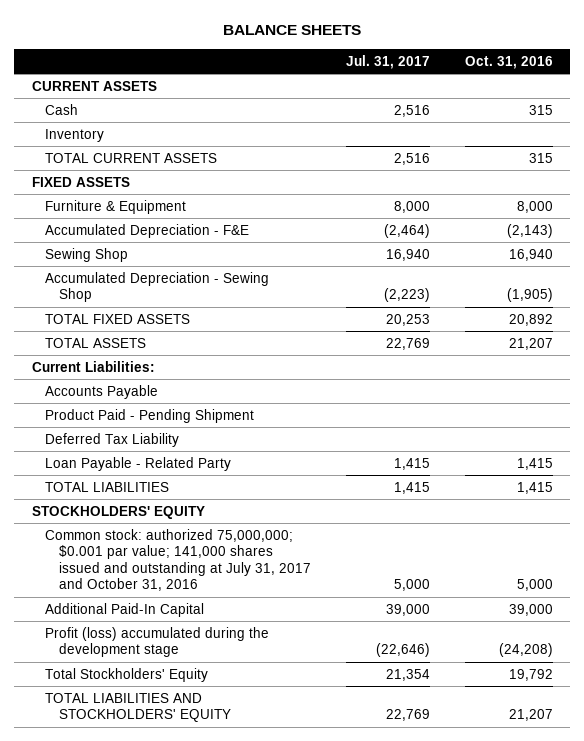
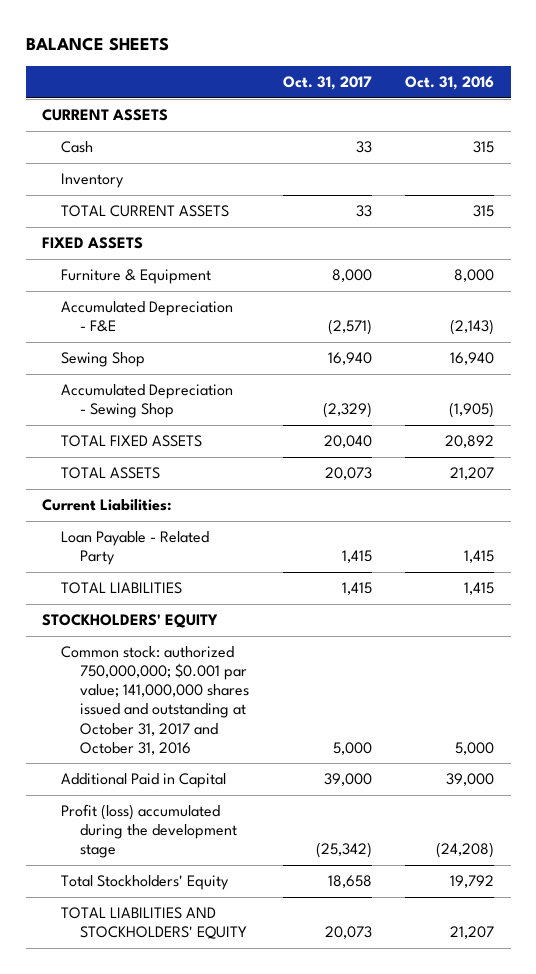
[345,54,430,69] Jul. 31, 2017 -> none
none -> [282,76,372,91] Oct. 31, 2017
[45,384,159,399] Accounts Payable -> none
[45,408,255,423] Product Paid - Pending Shipment -> none
[45,432,180,447] Deferred Tax Liability -> none
[45,528,312,591] Common stock: authorized 75,000,000; $0.001 par value; 141,000 shares issued and outstanding at July 31, 2017 and October 31, 2016 -> [61,646,250,755] Common stock: authorized 750,000,000; $0.001 par value; 141,000,000 shares issued and outstanding at October 31, 2017 and October 31, 2016
[45,602,205,617] Additional Paid-In Capital -> [61,773,227,789] Additional Paid in Capital

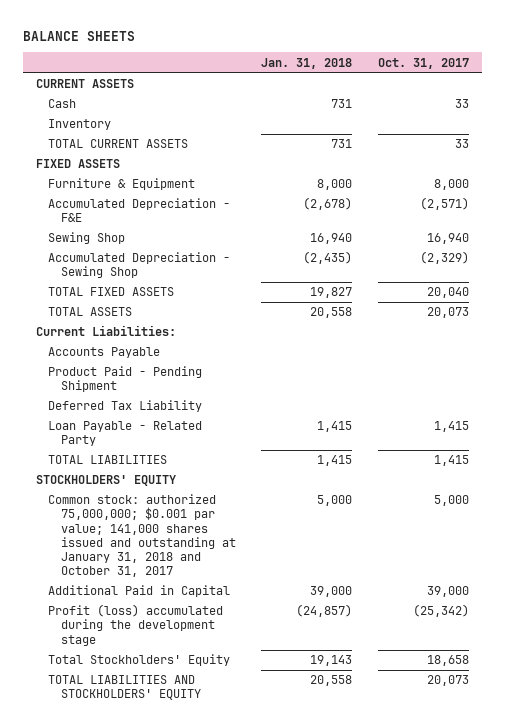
[404,76,494,91] Oct. 31, 2016 -> none
none -> [261,57,353,69] Jan. 31, 2018
none -> [48,347,161,359] Accounts Payable
none -> [48,366,203,393] Product Paid - Pending Shipment
none -> [48,400,203,413] Deferred Tax Liability
[61,646,250,755] Common stock: authorized 750,000,000; $0.001 par value; 141,000,000 shares issued and outstanding at October 31, 2017 and October 31, 2016 -> [48,494,236,578] Common stock: authorized 75,000,000; $0.001 par value; 141,000 shares issued and outstanding at January 31, 2018 and October 31, 2017

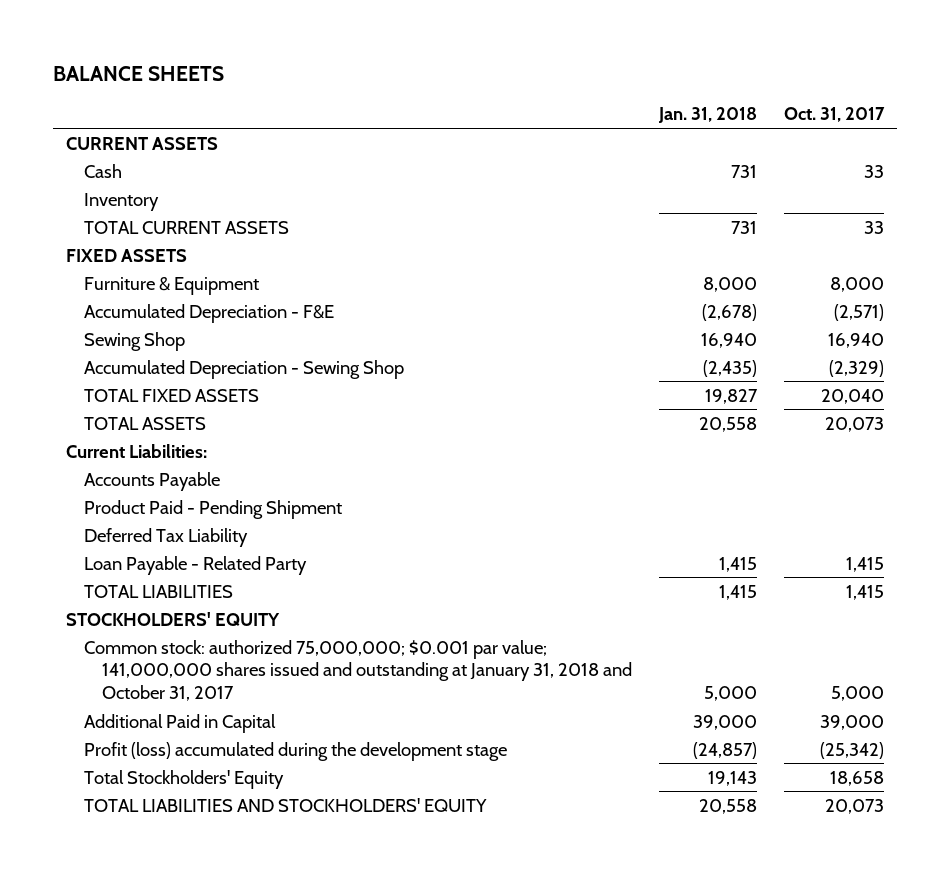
[48,494,236,578] Common stock: authorized 75,000,000; $0.001 par value; 141,000 shares issued and outstanding at January 31, 2018 and October 31, 2017 -> [83,639,632,702] Common stock: authorized 75,000,000; $0.001 par value; 141,000,000 shares issued and outstanding at January 31, 2018 and October 31, 2017

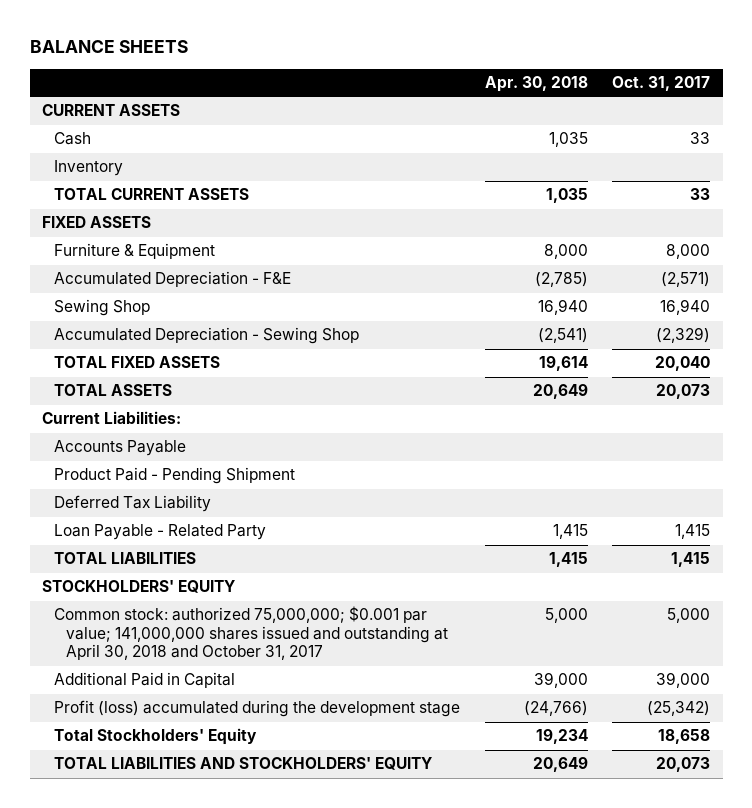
[657,107,757,124] Jan. 31, 2018 -> none
none -> [484,76,588,93] Apr. 30, 2018
[83,639,632,702] Common stock: authorized 75,000,000; $0.001 par value; 141,000,000 shares issued and outstanding at January 31, 2018 and October 31, 2017 -> [54,606,449,661] Common stock: authorized 75,000,000; $0.001 par value; 141,000,000 shares issued and outstanding at April 30, 2018 and October 31, 2017

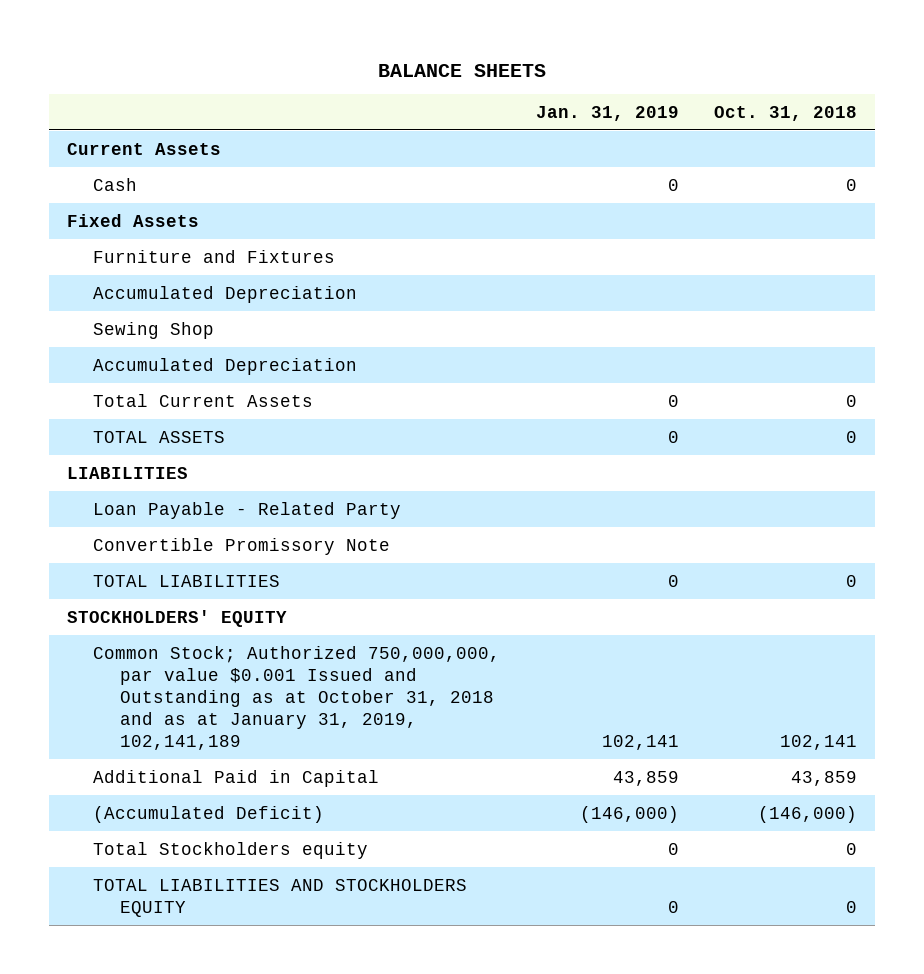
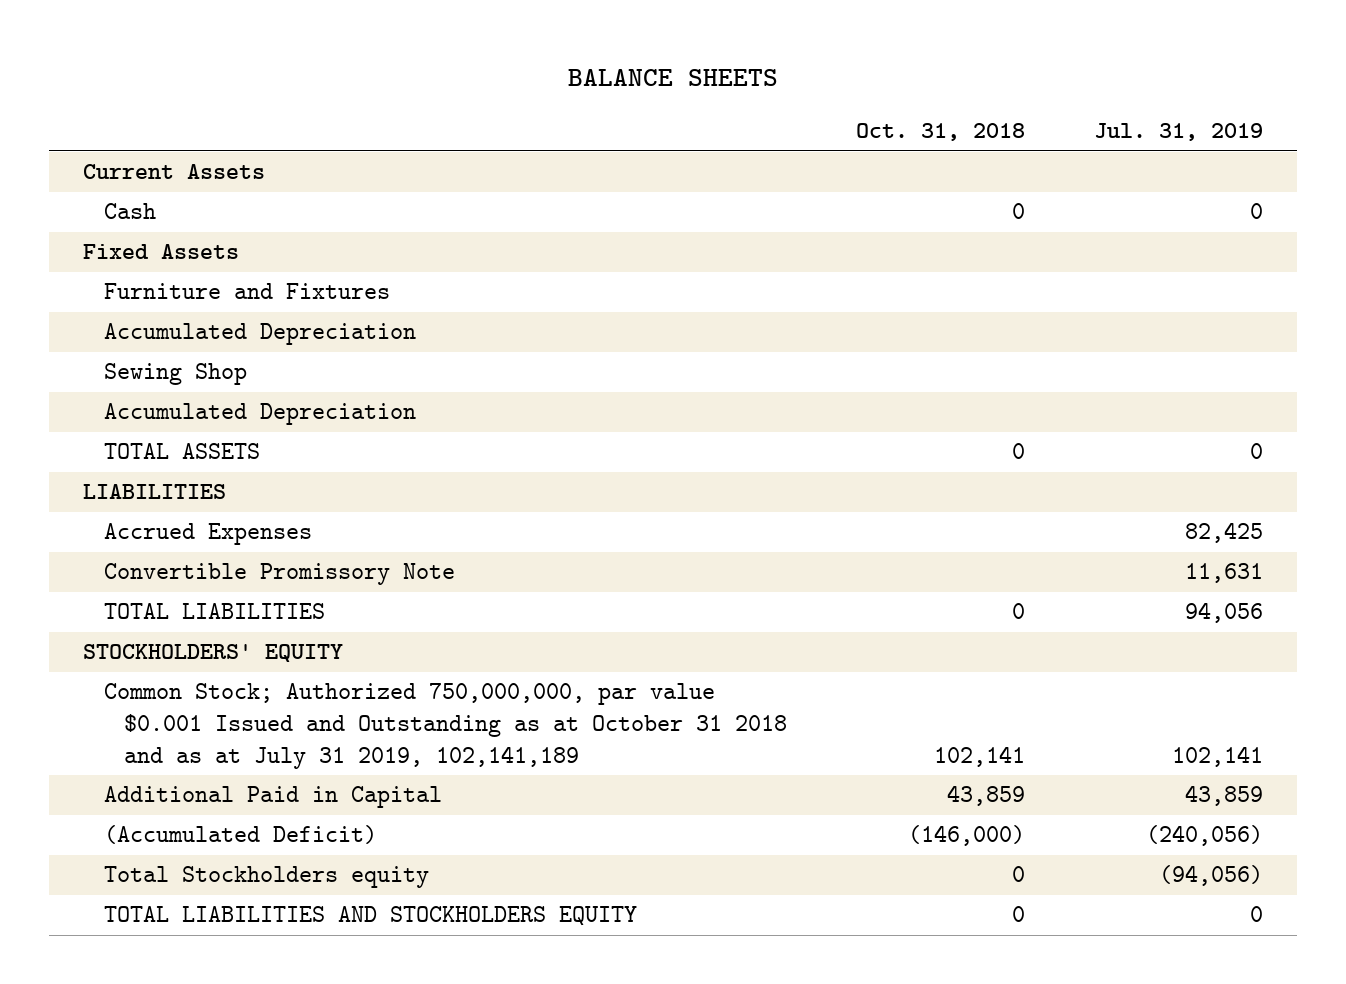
[535,105,679,121] Jan. 31, 2019 -> none
none -> [1093,123,1263,142] Jul. 31, 2019
[93,393,314,407] Total Current Assets -> none
[93,501,402,519] Loan Payable - Related Party -> none
none -> [103,523,312,546] Accrued Expenses
[93,645,501,751] Common Stock; Authorized 750,000,000, par value $0.001 Issued and Outstanding as at October 31, 2018 and as at January 31, 2019, 102,141,189 -> [103,683,788,770] Common Stock; Authorized 750,000,000, par value $0.001 Issued and Outstanding as at October 31 2018 and as at July 31 2019, 102,141,189

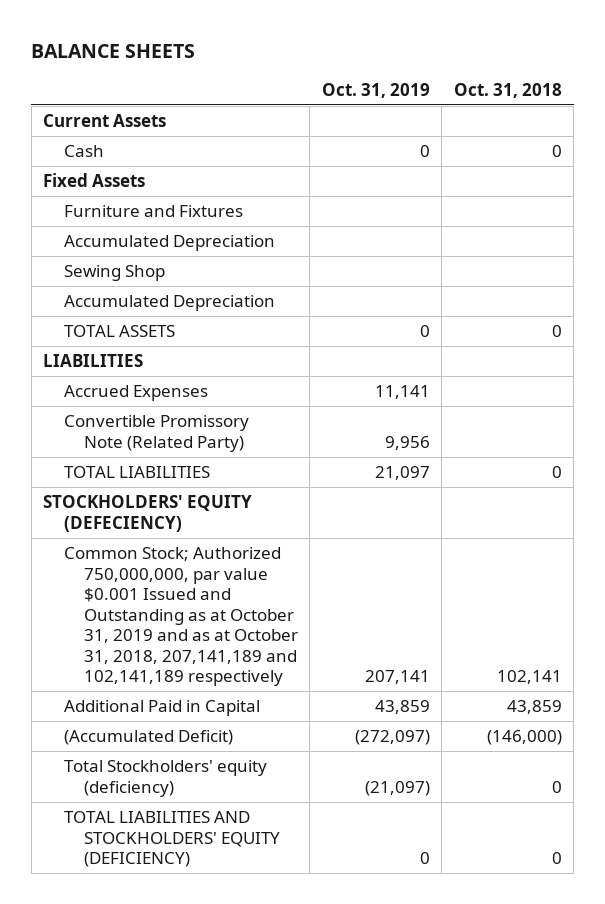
[1093,123,1263,142] Jul. 31, 2019 -> none
none -> [321,82,430,98] Oct. 31, 2019
[103,563,455,586] Convertible Promissory Note -> [63,415,249,452] Convertible Promissory Note (Related Party)
[82,644,343,663] STOCKHOLDERS' EQUITY -> [43,495,253,532] STOCKHOLDERS' EQUITY (DEFECIENCY)
[103,683,788,770] Common Stock; Authorized 750,000,000, par value $0.001 Issued and Outstanding as at October 31 2018 and as at July 31 2019, 102,141,189 -> [63,547,298,687] Common Stock; Authorized 750,000,000, par value $0.001 Issued and Outstanding as at October 31, 2019 and as at October 31, 2018, 207,141,189 and 102,141,189 respectively
[103,866,429,889] Total Stockholders equity -> [63,760,267,797] Total Stockholders' equity (deficiency)
[103,906,637,927] TOTAL LIABILITIES AND STOCKHOLDERS EQUITY -> [63,811,280,868] TOTAL LIABILITIES AND STOCKHOLDERS' EQUITY (DEFICIENCY)

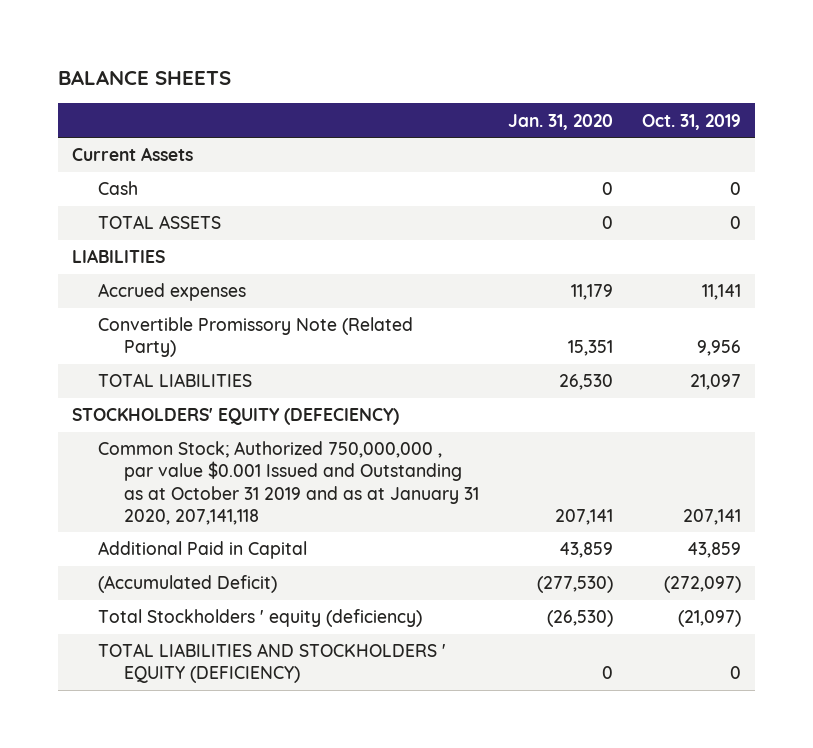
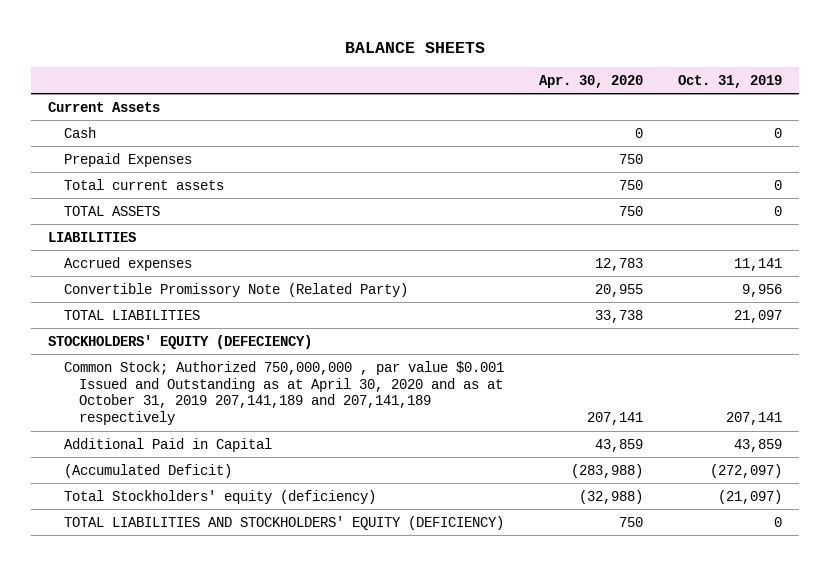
[507,113,613,130] Jan. 31, 2020 -> none
none -> [538,74,643,88] Apr. 30, 2020
none -> [63,152,192,167] Prepaid Expenses
none -> [63,178,224,190] Total current assets
[98,441,480,525] Common Stock; Authorized 750,000,000 , par value $0.001 Issued and Outstanding as at October 31 2019 and as at January 31 2020, 207,141,118 -> [63,360,504,426] Common Stock; Authorized 750,000,000 , par value $0.001 Issued and Outstanding as at April 30, 2020 and as at October 31, 2019 207,141,189 and 207,141,189 respectively
[98,609,423,628] Total Stockholders ' equity (deficiency) -> [63,489,376,504] Total Stockholders' equity (deficiency)
[98,643,447,684] TOTAL LIABILITIES AND STOCKHOLDERS ' EQUITY (DEFICIENCY) -> [63,515,504,530] TOTAL LIABILITIES AND STOCKHOLDERS' EQUITY (DEFICIENCY)

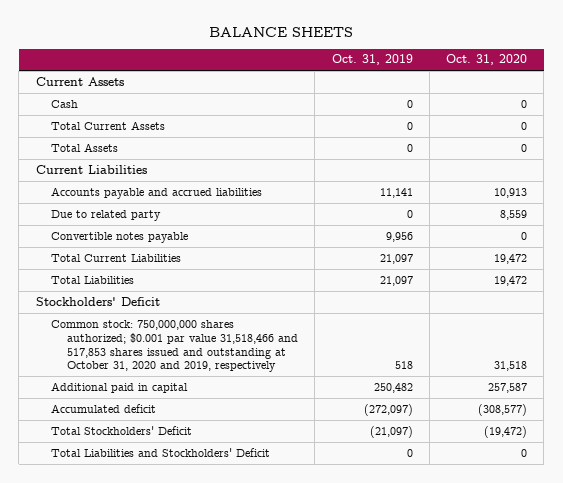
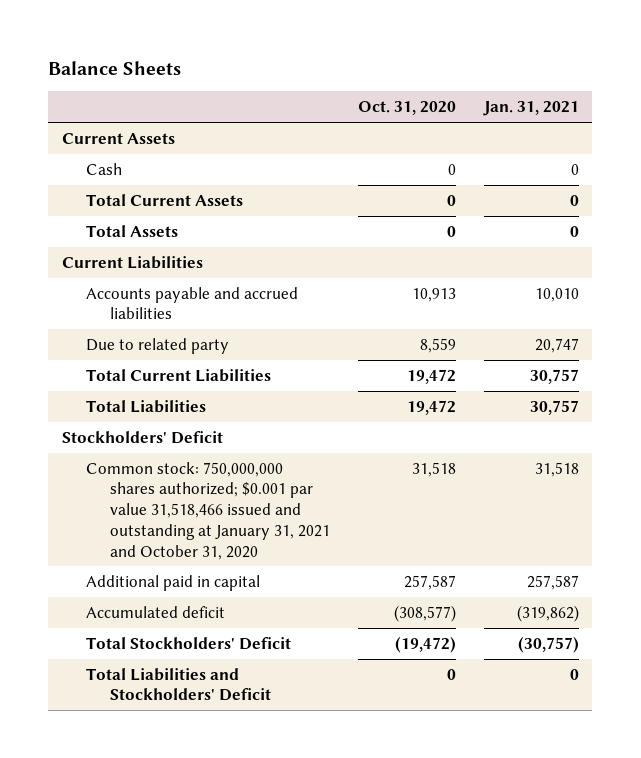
[209,26,354,37] BALANCE SHEETS -> [48,60,182,75] Balance Sheets
[331,54,413,66] Oct. 31, 2019 -> none
none -> [482,101,579,117] Jan. 31, 2021
[51,231,189,243] Convertible notes payable -> none
[51,319,298,373] Common stock: 750,000,000 shares authorized; $0.001 par value 31,518,466 and 517,853 shares issued and outstanding at October 31, 2020 and 2019, respectively -> [86,461,330,560] Common stock: 750,000,000 shares authorized; $0.001 par value 31,518,466 issued and outstanding at January 31, 2021 and October 31, 2020

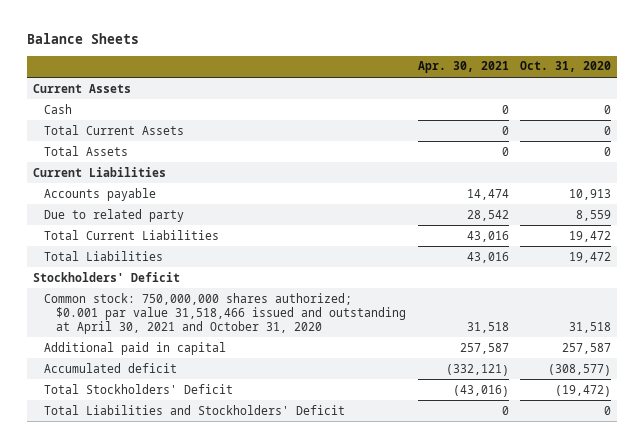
[482,101,579,117] Jan. 31, 2021 -> none
none -> [417,61,509,74] Apr. 30, 2021
[86,286,299,320] Accounts payable and accrued liabilities -> [44,187,157,201] Accounts payable
[86,461,330,560] Common stock: 750,000,000 shares authorized; $0.001 par value 31,518,466 issued and outstanding at January 31, 2021 and October 31, 2020 -> [44,292,407,334] Common stock: 750,000,000 shares authorized; $0.001 par value 31,518,466 issued and outstanding at April 30, 2021 and October 31, 2020

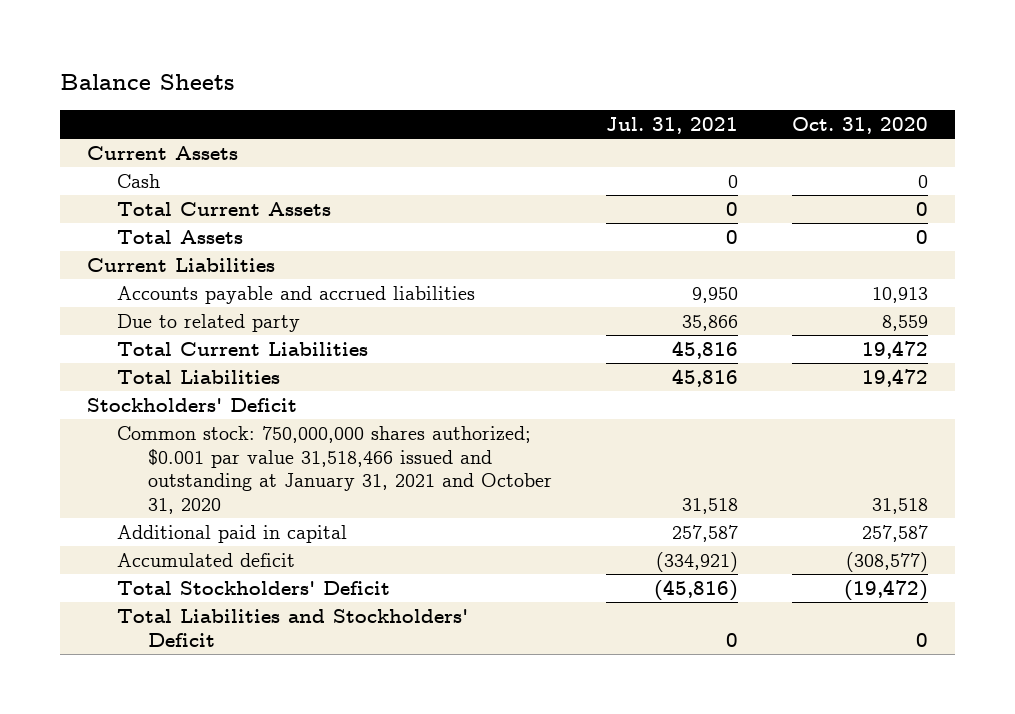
[417,61,509,74] Apr. 30, 2021 -> none
none -> [605,116,738,134] Jul. 31, 2021
[44,187,157,201] Accounts payable -> [117,285,476,304] Accounts payable and accrued liabilities
[44,292,407,334] Common stock: 750,000,000 shares authorized; $0.001 par value 31,518,466 issued and outstanding at April 30, 2021 and October 31, 2020 -> [117,425,552,514] Common stock: 750,000,000 shares authorized; $0.001 par value 31,518,466 issued and outstanding at January 31, 2021 and October 31, 2020

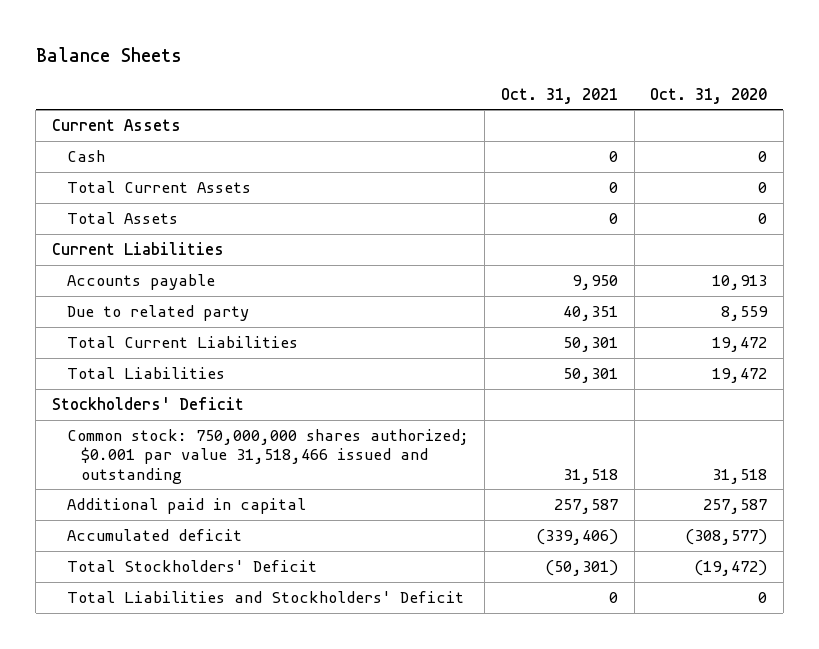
[605,116,738,134] Jul. 31, 2021 -> none
none -> [500,87,618,104] Oct. 31, 2021
[117,285,476,304] Accounts payable and accrued liabilities -> [66,274,215,291] Accounts payable
[117,425,552,514] Common stock: 750,000,000 shares authorized; $0.001 par value 31,518,466 issued and outstanding at January 31, 2021 and October 31, 2020 -> [66,429,469,484] Common stock: 750,000,000 shares authorized; $0.001 par value 31,518,466 issued and outstanding

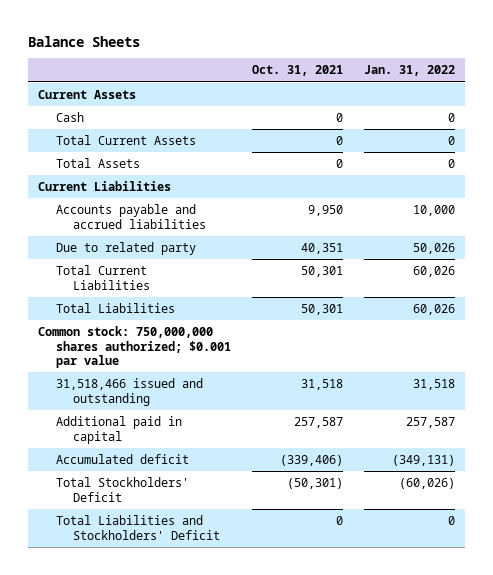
[650,87,768,104] Oct. 31, 2020 -> none
none -> [363,65,455,77] Jan. 31, 2022
[66,274,215,291] Accounts payable -> [55,203,206,229] Accounts payable and accrued liabilities
[52,397,245,411] Stockholders' Deficit -> none
none -> [38,325,231,369] Common stock: 750,000,000 shares authorized; $0.001 par value
[66,429,469,484] Common stock: 750,000,000 shares authorized; $0.001 par value 31,518,466 issued and outstanding -> [55,377,203,406] 31,518,466 issued and outstanding

